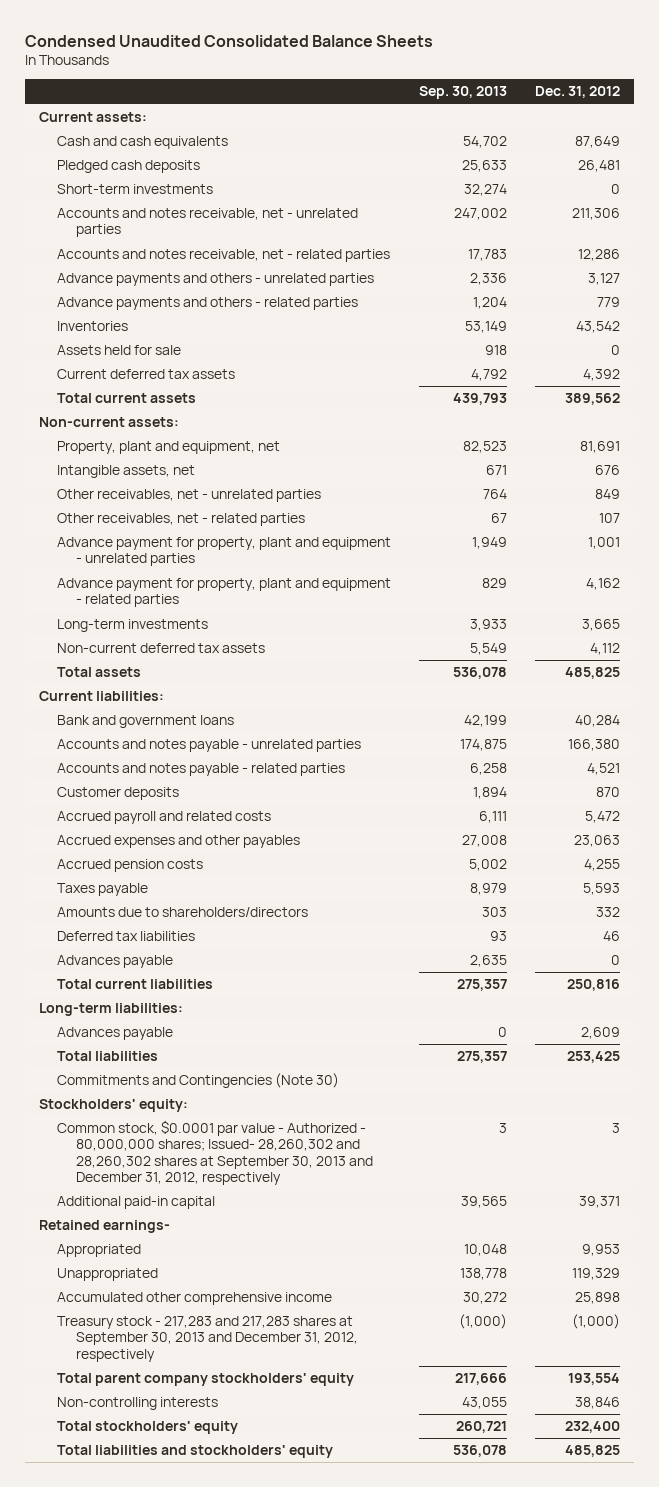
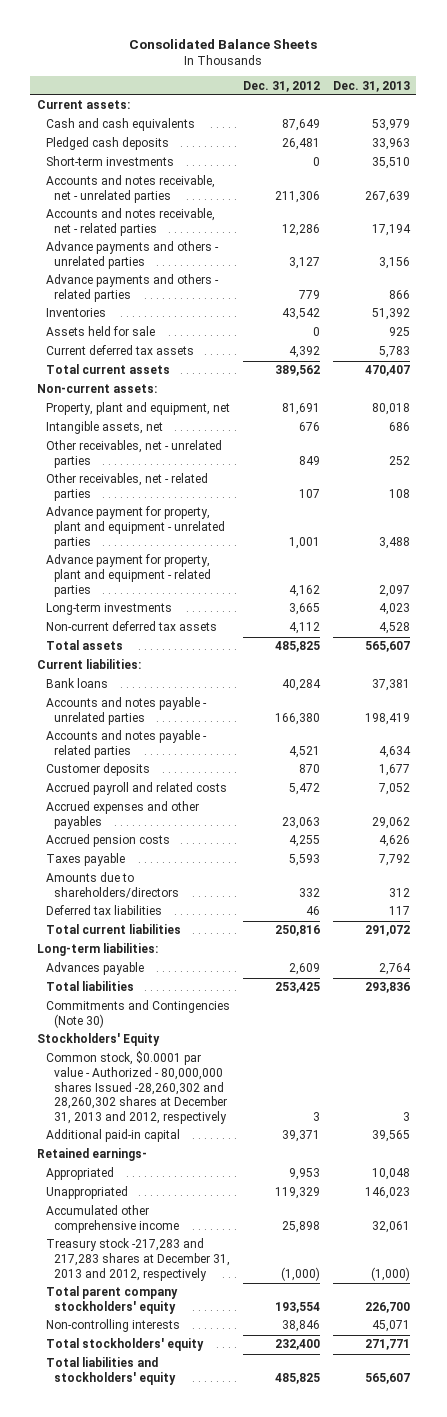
[25,34,434,47] Condensed Unaudited Consolidated Balance Sheets -> [129,38,318,49] Consolidated Balance Sheets
[419,86,508,100] Sep. 30, 2013 -> none
none -> [332,80,410,92] Dec. 31, 2013
[57,715,235,729] Bank and government loans -> [45,678,108,689] Bank loans
[57,955,174,969] Advances payable -> none
[38,1099,188,1113] Stockholders' equity: -> [36,1033,160,1047] Stockholders' Equity
[57,1120,373,1185] Common stock, $0.0001 par value - Authorized - 80,000,000 shares; Issued- 28,260,302 and 28,260,302 shares at September 30, 2013 and December 31, 2012, respectively -> [45,1051,228,1124] Common stock, $0.0001 par value - Authorized - 80,000,000 shares Issued -28,260,302 and 28,260,302 shares at December 31, 2013 and 2012, respectively
[57,1316,358,1362] Treasury stock - 217,283 and 217,283 shares at September 30, 2013 and December 31, 2012, respectively -> [45,1238,231,1281] Treasury stock -217,283 and 217,283 shares at December 31, 2013 and 2012, respectively

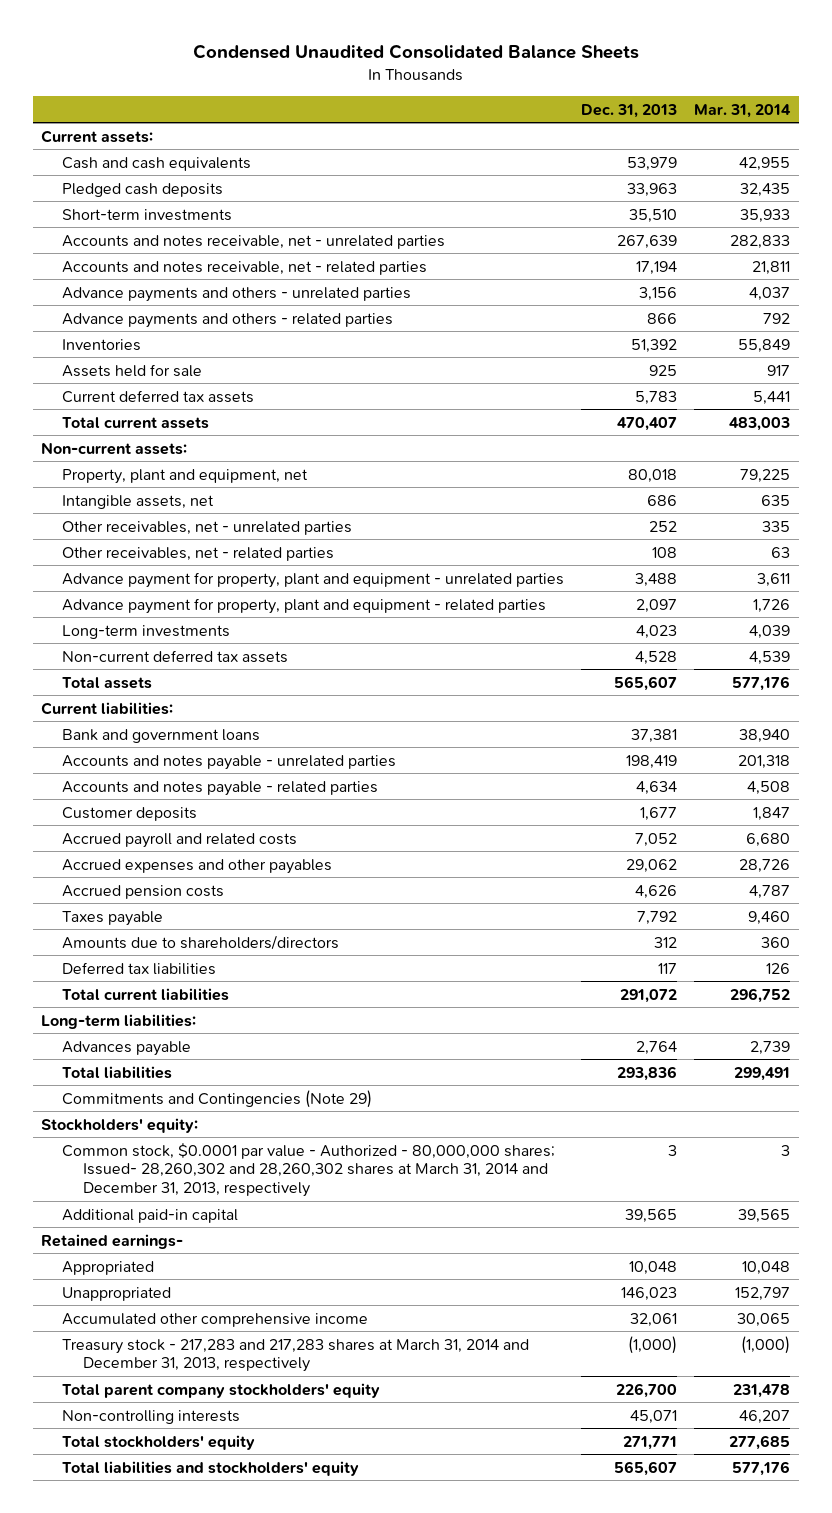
[129,38,318,49] Consolidated Balance Sheets -> [192,44,639,60] Condensed Unaudited Consolidated Balance Sheets
[243,80,321,92] Dec. 31, 2012 -> none
none -> [694,103,792,118] Mar. 31, 2014
[45,678,108,689] Bank loans -> [62,728,261,743] Bank and government loans
[45,1000,230,1029] Commitments and Contingencies (Note 30) -> [62,1089,373,1108] Commitments and Contingencies (Note 29)
[36,1033,160,1047] Stockholders' Equity -> [41,1117,199,1133] Stockholders' equity:
[45,1051,228,1124] Common stock, $0.0001 par value - Authorized - 80,000,000 shares Issued -28,260,302 and 28,260,302 shares at December 31, 2013 and 2012, respectively -> [62,1142,556,1198] Common stock, $0.0001 par value - Authorized - 80,000,000 shares; Issued- 28,260,302 and 28,260,302 shares at March 31, 2014 and December 31, 2013, respectively
[45,1238,231,1281] Treasury stock -217,283 and 217,283 shares at December 31, 2013 and 2012, respectively -> [62,1338,530,1373] Treasury stock - 217,283 and 217,283 shares at March 31, 2014 and December 31, 2013, respectively

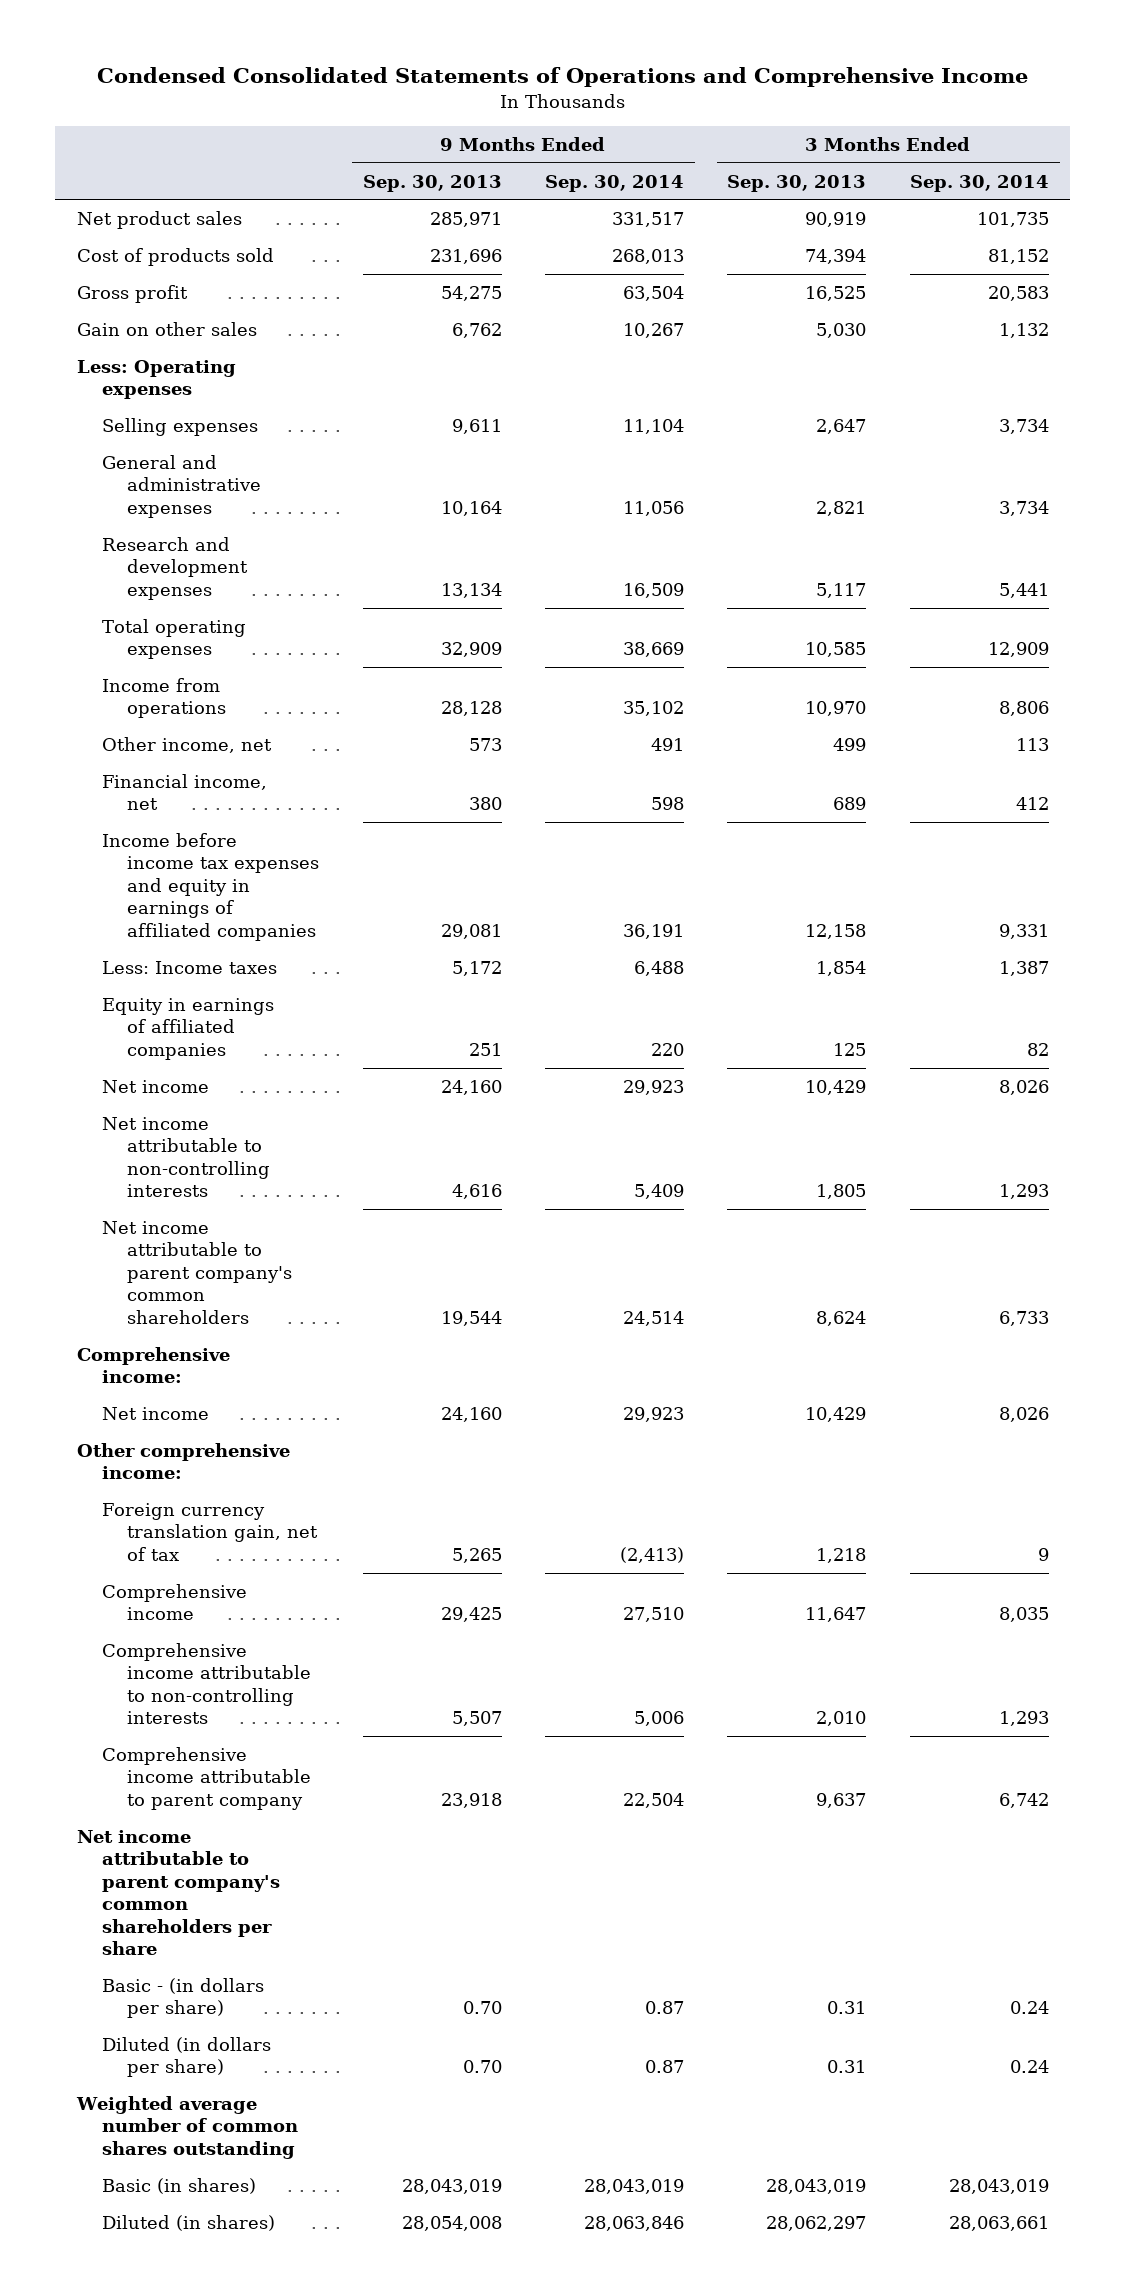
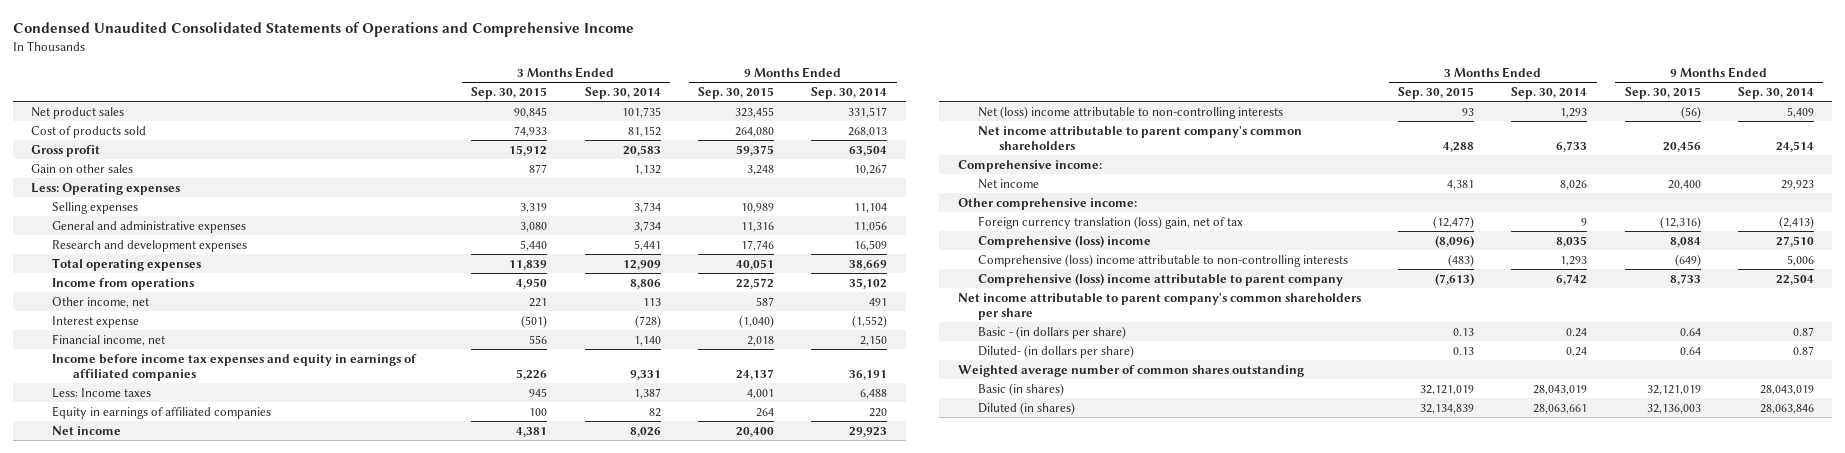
[96,67,1028,88] Condensed Consolidated Statements of Operations and Comprehensive Income -> [12,21,634,37] Condensed Unaudited Consolidated Statements of Operations and Comprehensive Income
[362,174,502,192] Sep. 30, 2013 -> none
[727,174,867,192] Sep. 30, 2013 -> none
none -> [471,87,548,100] Sep. 30, 2015
none -> [698,87,775,100] Sep. 30, 2015
none -> [52,315,140,328] Interest expense
[651,797,685,811] 598 -> [860,334,888,346] 2,150
[1015,797,1049,811] 412 -> [633,335,661,346] 1,140
[102,1117,271,1198] Net income attributable to non-controlling interests -> [978,105,1284,119] Net (loss) income attributable to non-controlling interests
[102,1503,319,1561] Foreign currency translation gain, net of tax -> [978,215,1244,229] Foreign currency translation (loss) gain, net of tax
[102,1584,248,1621] Comprehensive income -> [978,234,1152,248] Comprehensive (loss) income
[102,1643,312,1725] Comprehensive income attributable to non-controlling interests -> [978,253,1349,267] Comprehensive (loss) income attributable to non-controlling interests
[102,1747,312,1810] Comprehensive income attributable to parent company -> [978,272,1344,286] Comprehensive (loss) income attributable to parent company
[102,2037,272,2078] Diluted (in dollars per share) -> [978,344,1135,358] Diluted- (in dollars per share)

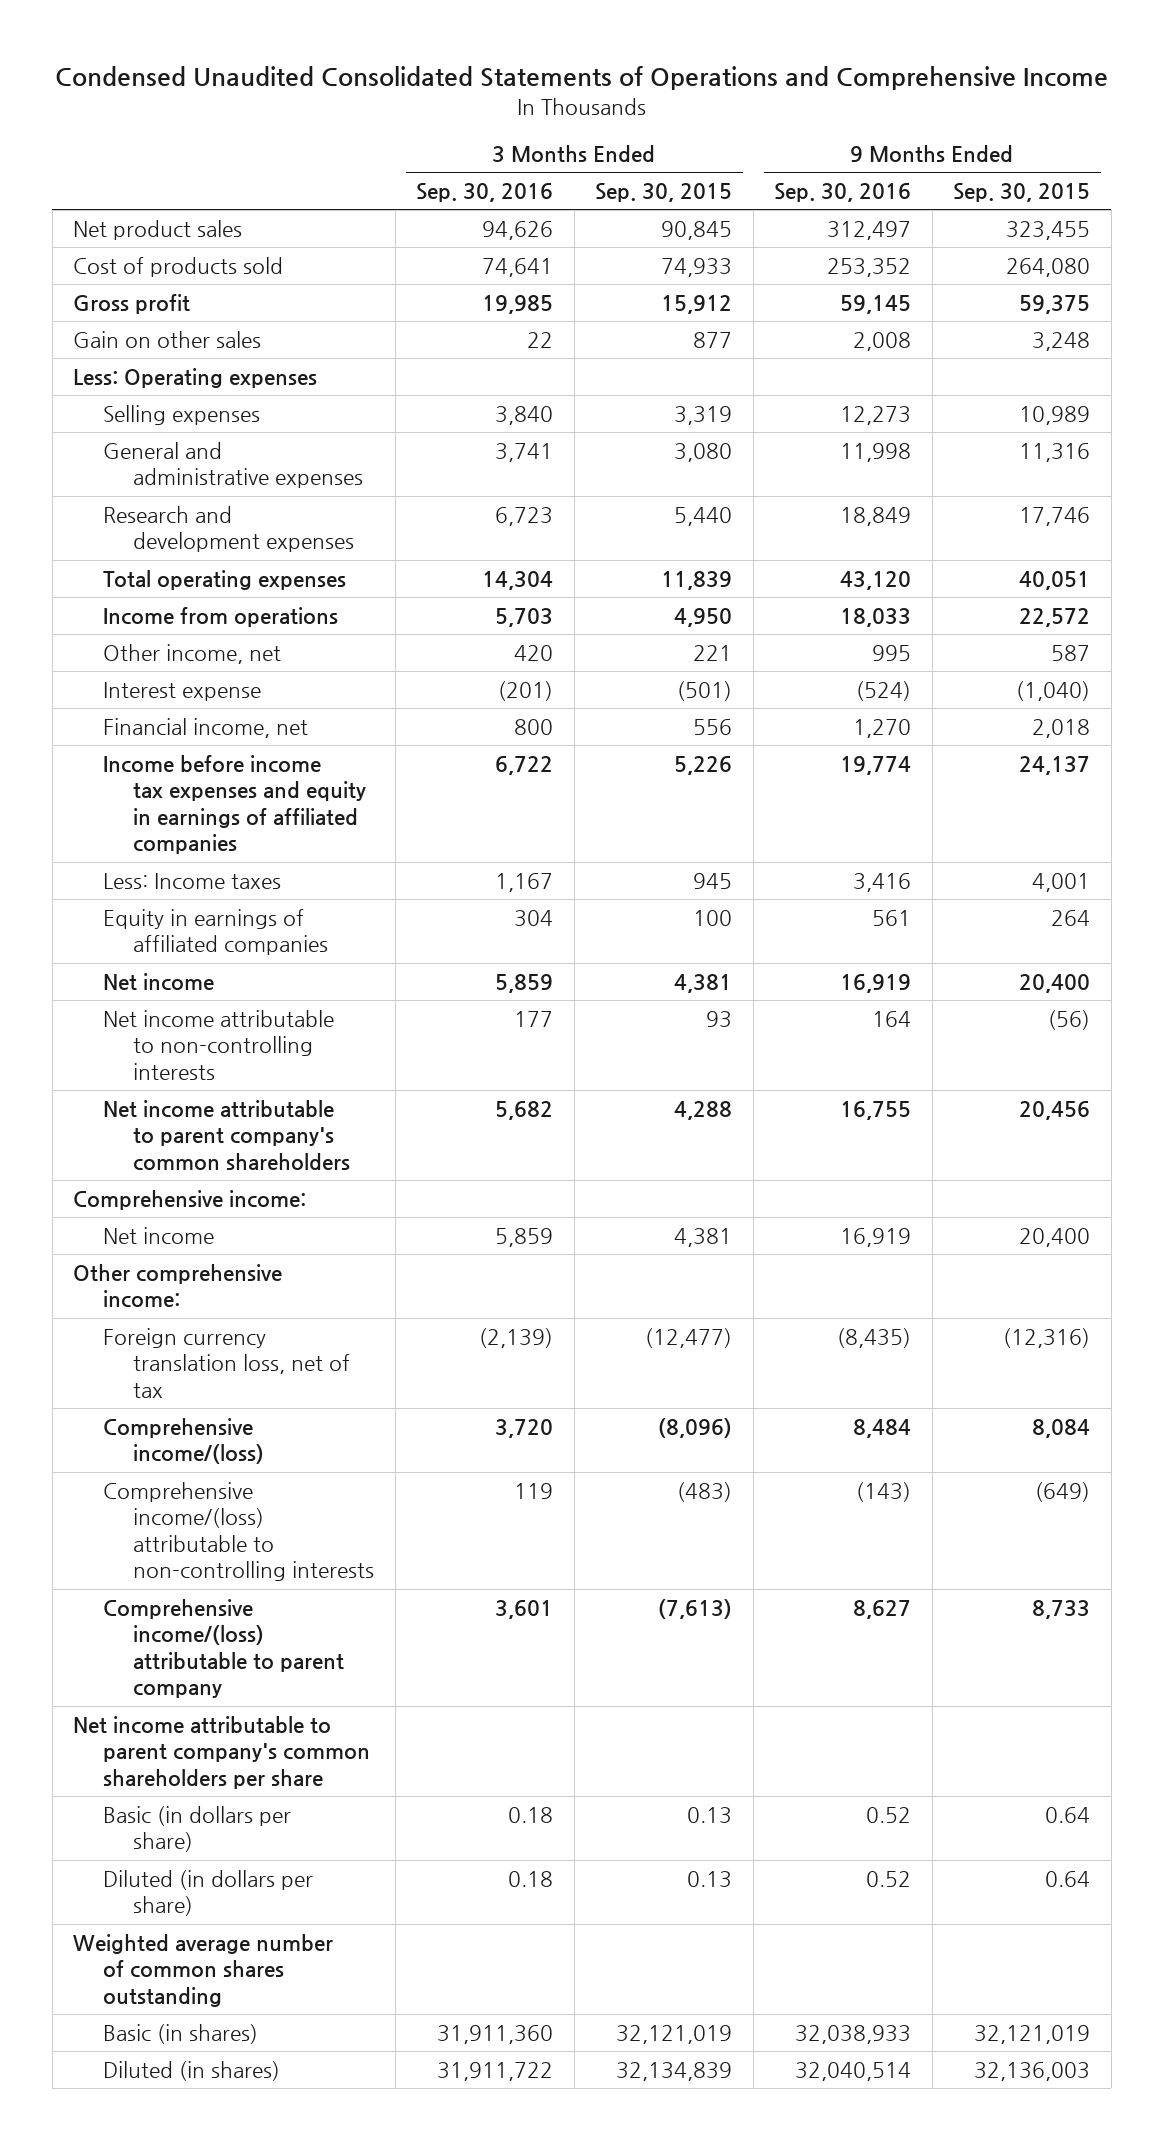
[584,87,661,100] Sep. 30, 2014 -> none
[811,87,888,100] Sep. 30, 2014 -> none
none -> [416,183,554,203] Sep. 30, 2016
none -> [774,183,912,203] Sep. 30, 2016
[978,105,1284,119] Net (loss) income attributable to non-controlling interests -> [103,1010,335,1080] Net income attributable to non-controlling interests
[978,215,1244,229] Foreign currency translation (loss) gain, net of tax -> [103,1328,351,1398] Foreign currency translation loss, net of tax
[978,234,1152,248] Comprehensive (loss) income -> [103,1418,265,1465] Comprehensive income/(loss)
[978,253,1349,267] Comprehensive (loss) income attributable to non-controlling interests -> [103,1482,375,1582] Comprehensive income/(loss) attributable to non-controlling interests
[978,272,1344,286] Comprehensive (loss) income attributable to parent company -> [103,1599,345,1699] Comprehensive income/(loss) attributable to parent company
[978,325,1127,339] Basic - (in dollars per share) -> [103,1806,292,1853] Basic (in dollars per share)
[978,344,1135,358] Diluted- (in dollars per share) -> [103,1870,314,1917] Diluted (in dollars per share)

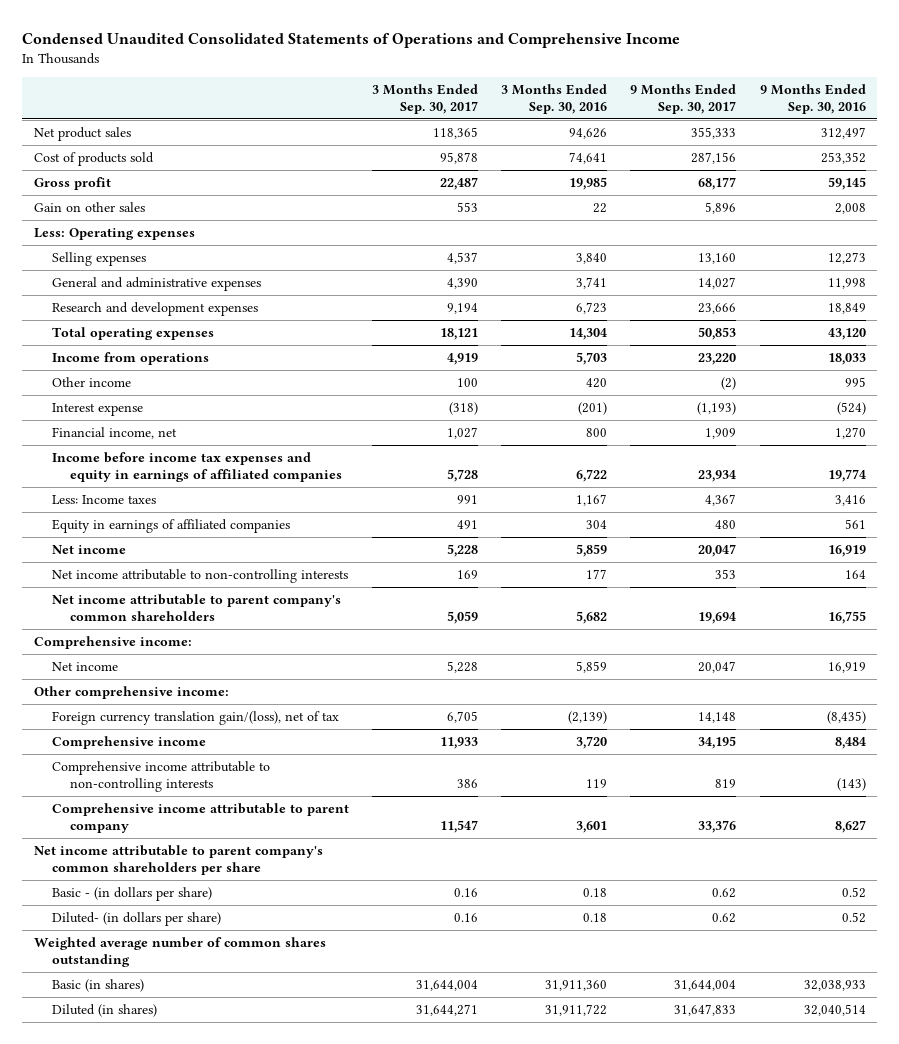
[595,183,733,203] Sep. 30, 2015 -> none
[953,183,1091,203] Sep. 30, 2015 -> none
none -> [372,83,479,114] 3 Months Ended Sep. 30, 2017
none -> [630,83,737,114] 9 Months Ended Sep. 30, 2017
[103,644,282,665] Other income, net -> [51,377,131,388] Other income
[103,1328,351,1398] Foreign currency translation loss, net of tax -> [51,711,339,726] Foreign currency translation gain/(loss), net of tax
[103,1418,265,1465] Comprehensive income/(loss) -> [51,736,206,750] Comprehensive income
[103,1482,375,1582] Comprehensive income/(loss) attributable to non-controlling interests -> [51,761,270,793] Comprehensive income attributable to non-controlling interests
[103,1599,345,1699] Comprehensive income/(loss) attributable to parent company -> [51,803,349,834] Comprehensive income attributable to parent company
[103,1806,292,1853] Basic (in dollars per share) -> [51,887,212,902] Basic - (in dollars per share)
[103,1870,314,1917] Diluted (in dollars per share) -> [51,912,221,927] Diluted- (in dollars per share)

